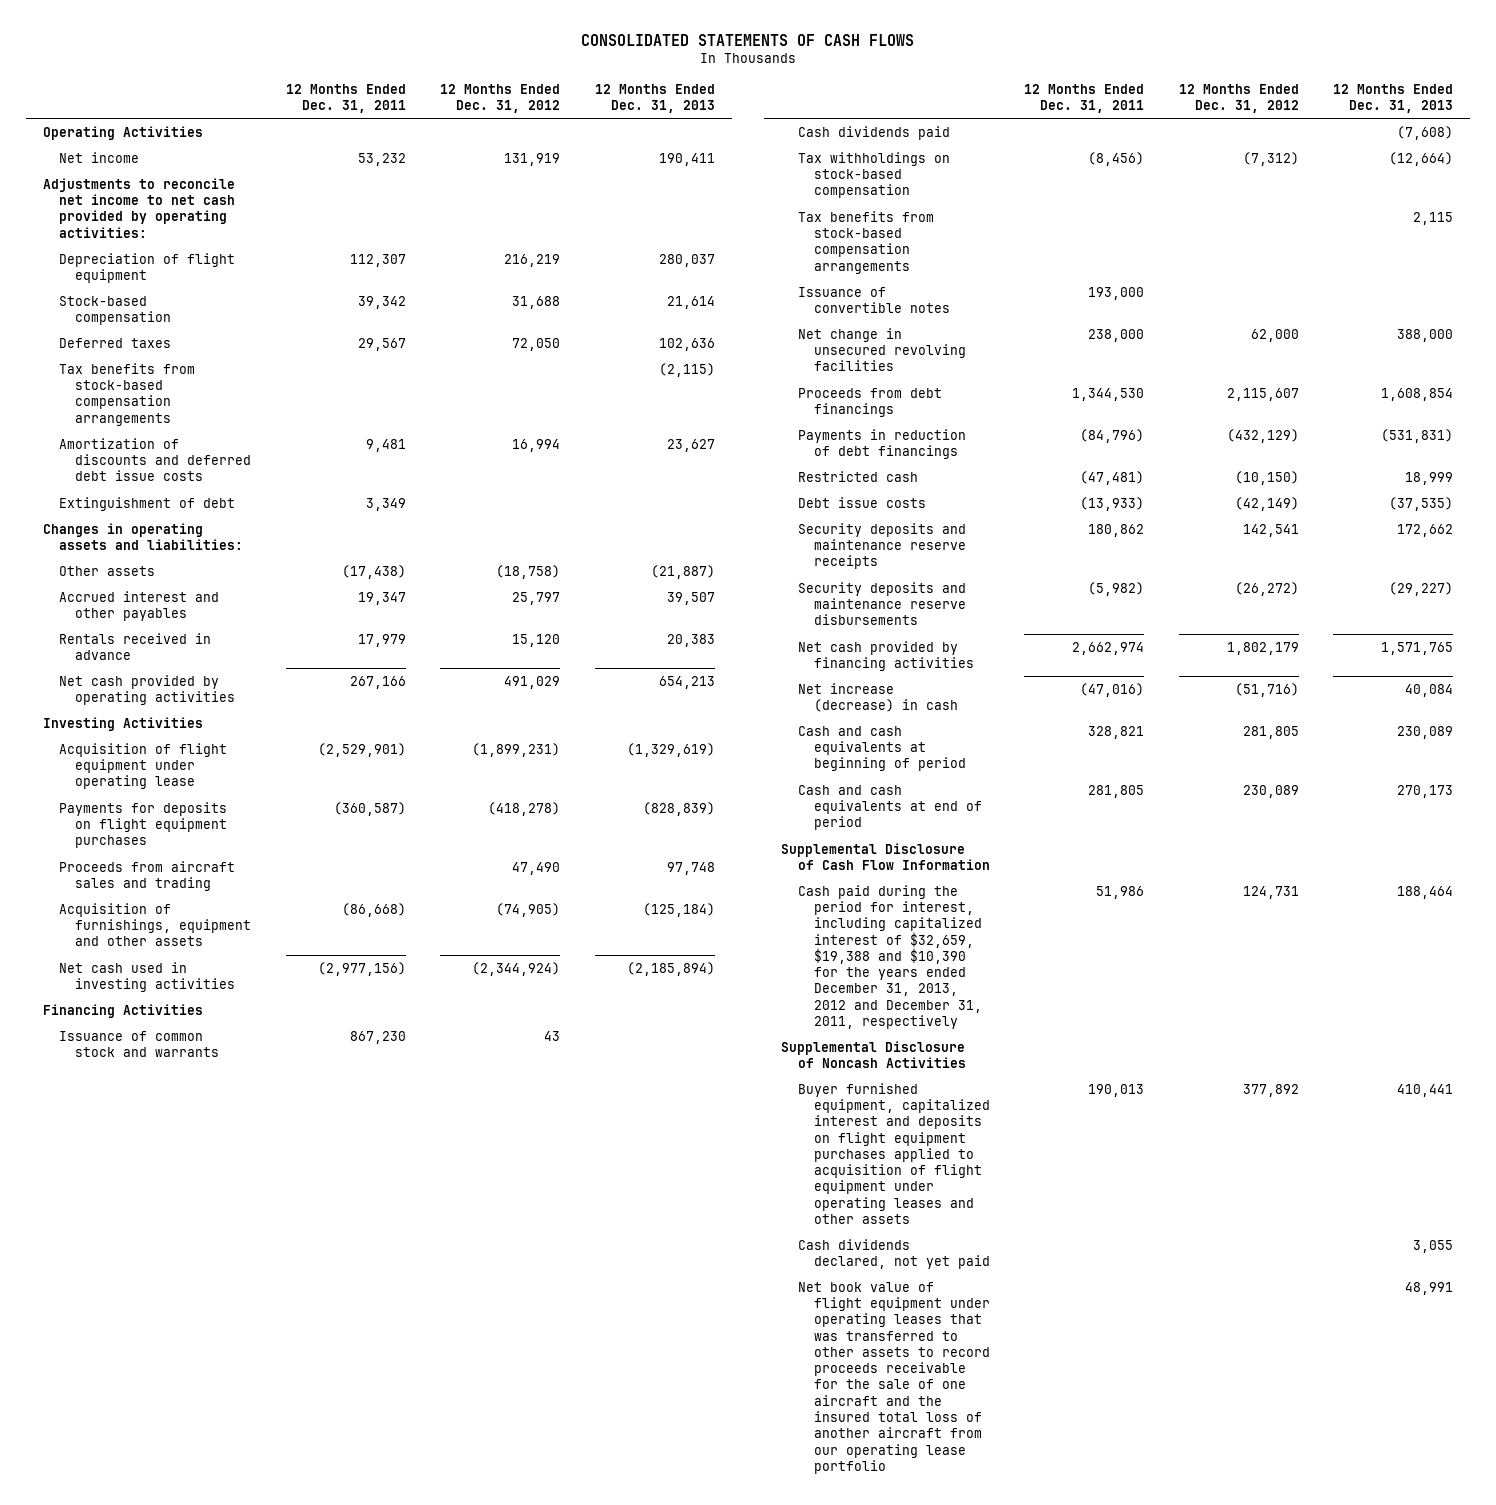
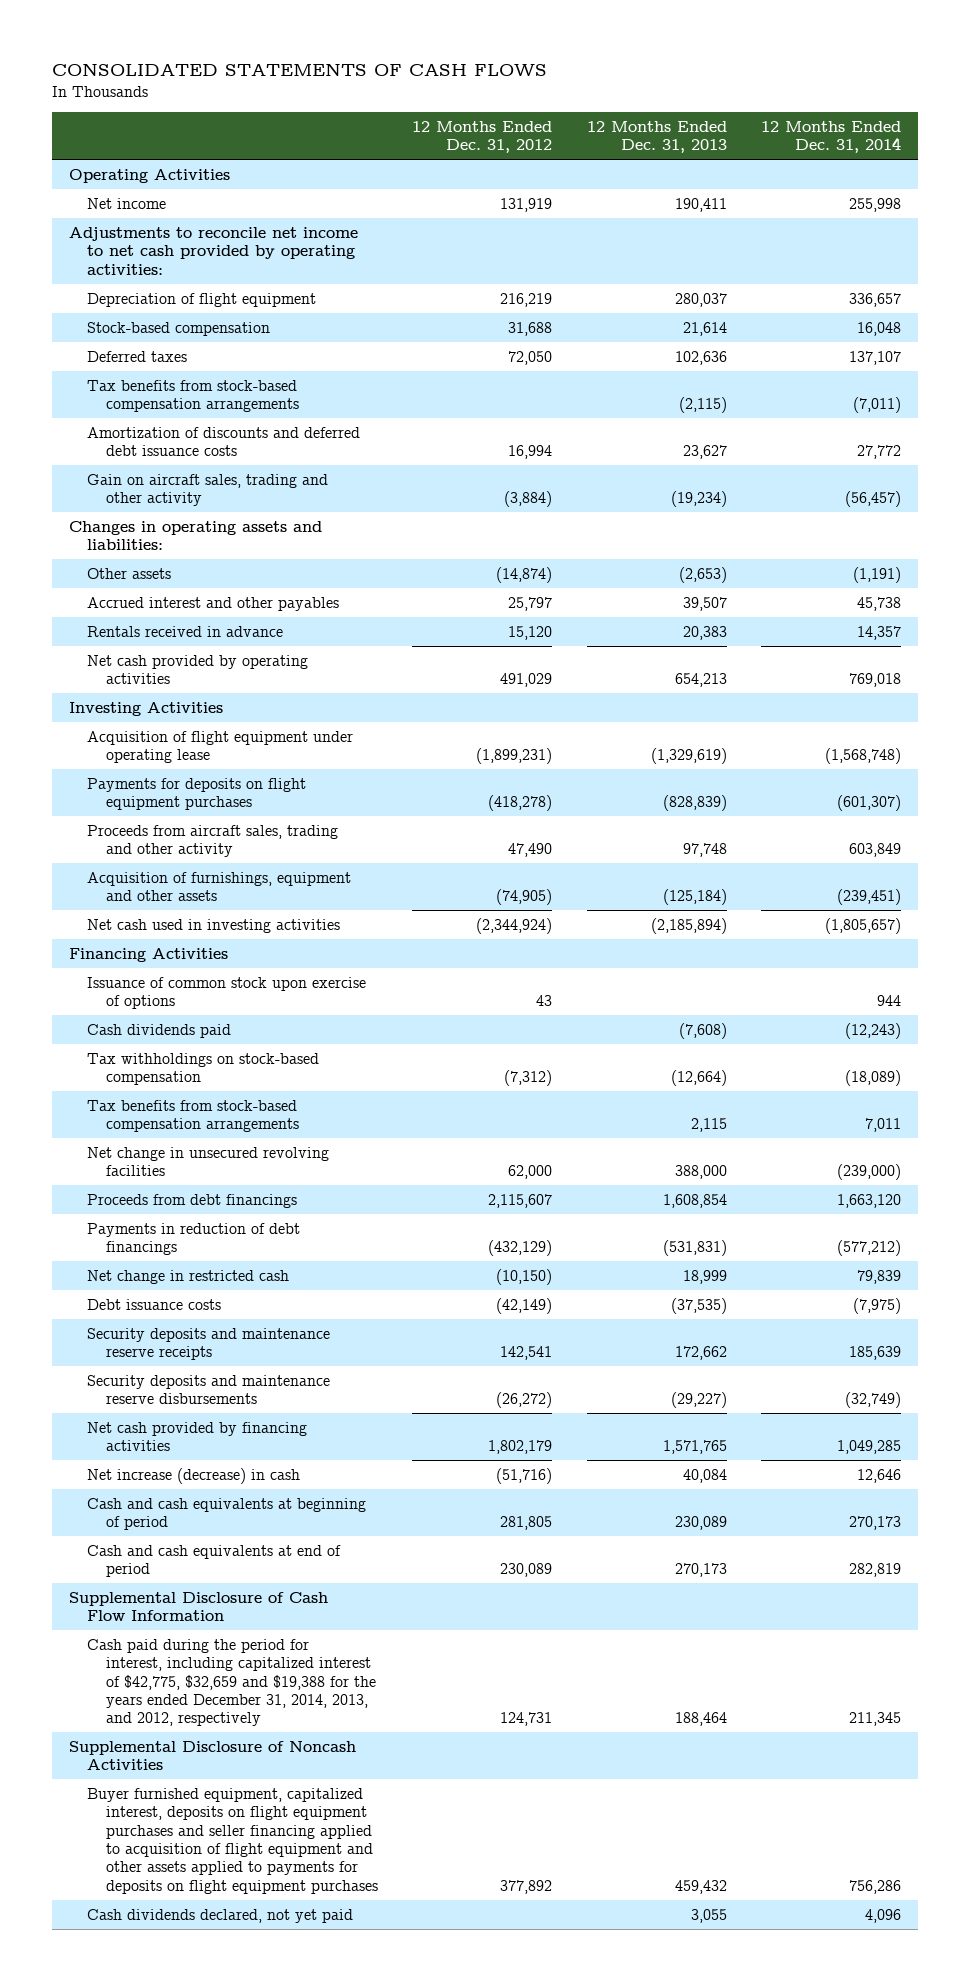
[285,83,406,114] 12 Months Ended Dec. 31, 2011 -> none
none -> [761,120,902,154] 12 Months Ended Dec. 31, 2014
[59,496,236,511] Extinguishment of debt -> none
[59,437,252,482] Amortization of discounts and deferred debt issue costs -> [87,426,361,457] Amortization of discounts and deferred debt issuance costs
none -> [87,473,329,507] Gain on aircraft sales, trading and other activity
[496,564,561,579] (18,758) -> [496,566,553,583] (14,874)
[650,564,715,579] (21,887) -> [678,566,727,583] (2,653)
[59,860,236,892] Proceeds from aircraft sales and trading -> [87,824,339,858] Proceeds from aircraft sales, trading and other activity
[59,1030,220,1058] Issuance of common stock and warrants -> [87,976,367,1010] Issuance of common stock upon exercise of options
[797,286,951,314] Issuance of convertible notes -> none
[797,470,918,482] Restricted cash -> [87,1269,290,1284] Net change in restricted cash
[797,496,926,508] Debt issue costs -> [87,1298,222,1310] Debt issuance costs
[797,884,983,1030] Cash paid during the period for interest, including capitalized interest of $32,659, $19,388 and $10,390 for the years ended December 31, 2013, 2012 and December 31, 2011, respectively -> [87,1638,376,1727] Cash paid during the period for interest, including capitalized interest of $42,775, $32,659 and $19,388 for the years ended December 31, 2014, 2013, and 2012, respectively
[797,1082,991,1225] Buyer furnished equipment, capitalized interest and deposits on flight equipment purchases applied to acquisition of flight equipment under operating leases and other assets -> [87,1787,378,1894] Buyer furnished equipment, capitalized interest, deposits on flight equipment purchases and seller financing applied to acquisition of flight equipment and other assets applied to payments for deposits on flight equipment purchases
[1397,1083,1454,1097] 410,441 -> [674,1879,727,1894] 459,432
[797,1281,991,1474] Net book value of flight equipment under operating leases that was transferred to other assets to record proceeds receivable for the sale of one aircraft and the insured total loss of another aircraft from our operating lease portfolio -> none

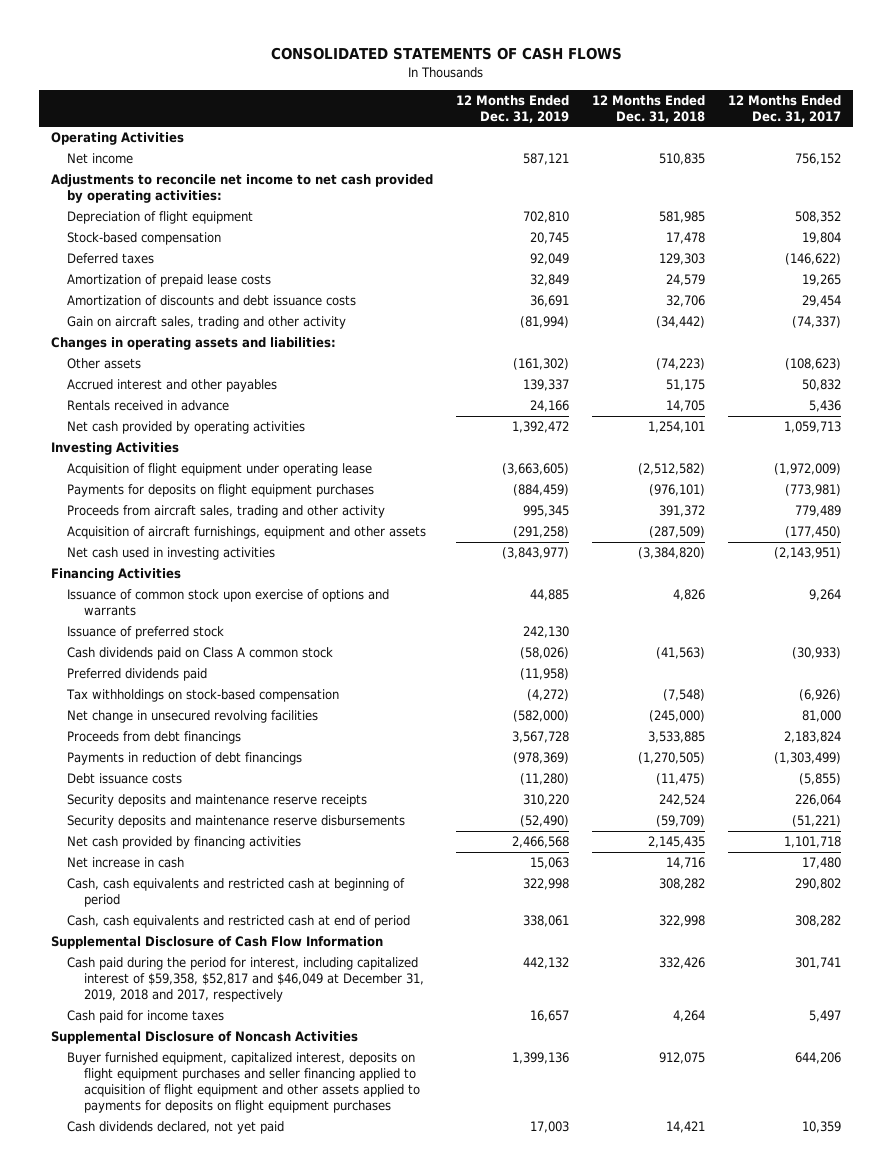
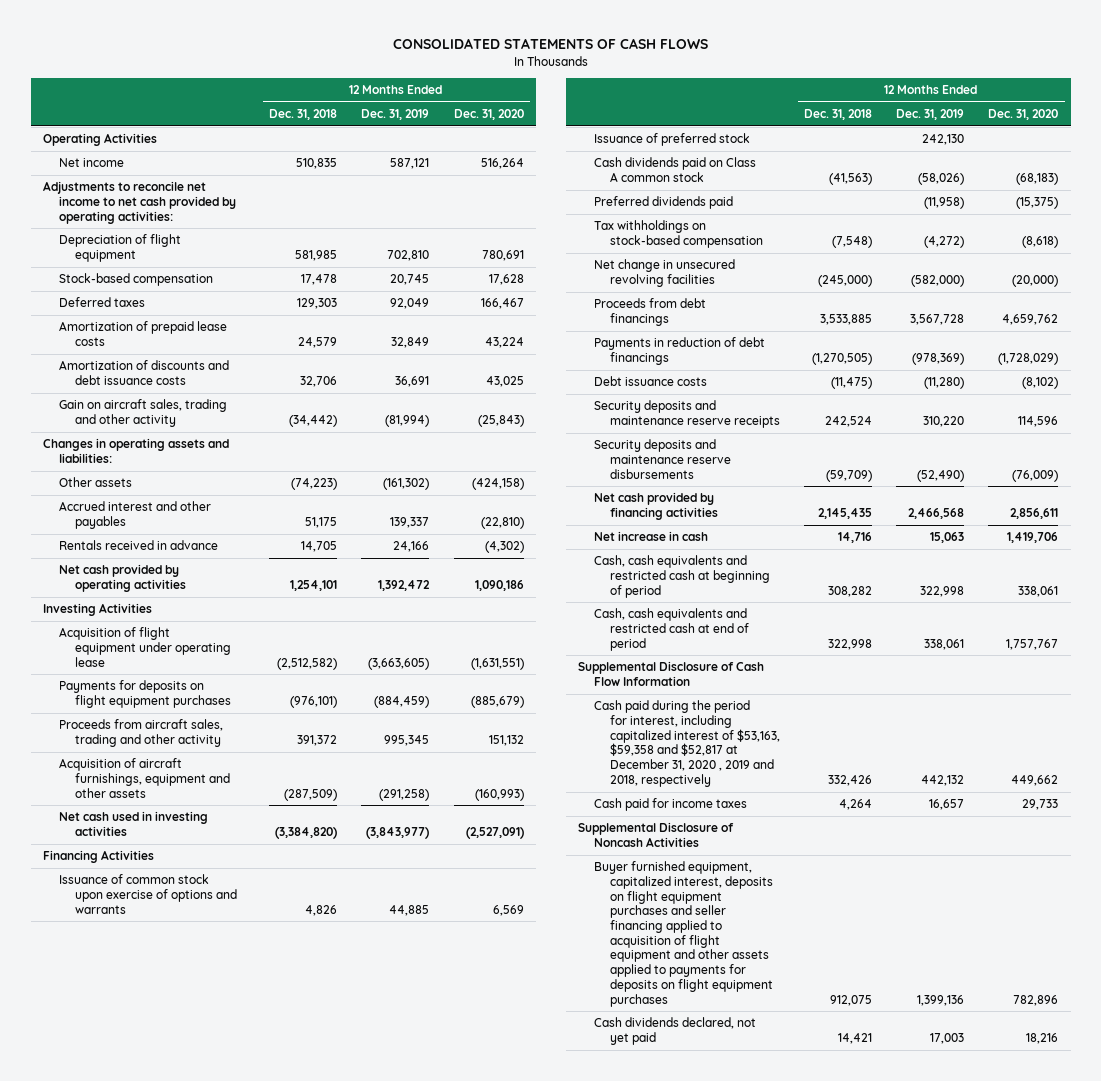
[728,94,842,123] 12 Months Ended Dec. 31, 2017 -> none
none -> [453,108,524,120] Dec. 31, 2020
[67,957,425,1003] Cash paid during the period for interest, including capitalized interest of $59,358, $52,817 and $46,049 at December 31, 2019, 2018 and 2017, respectively -> [593,700,780,787] Cash paid during the period for interest, including capitalized interest of $53,163, $59,358 and $52,817 at December 31, 2020 , 2019 and 2018, respectively

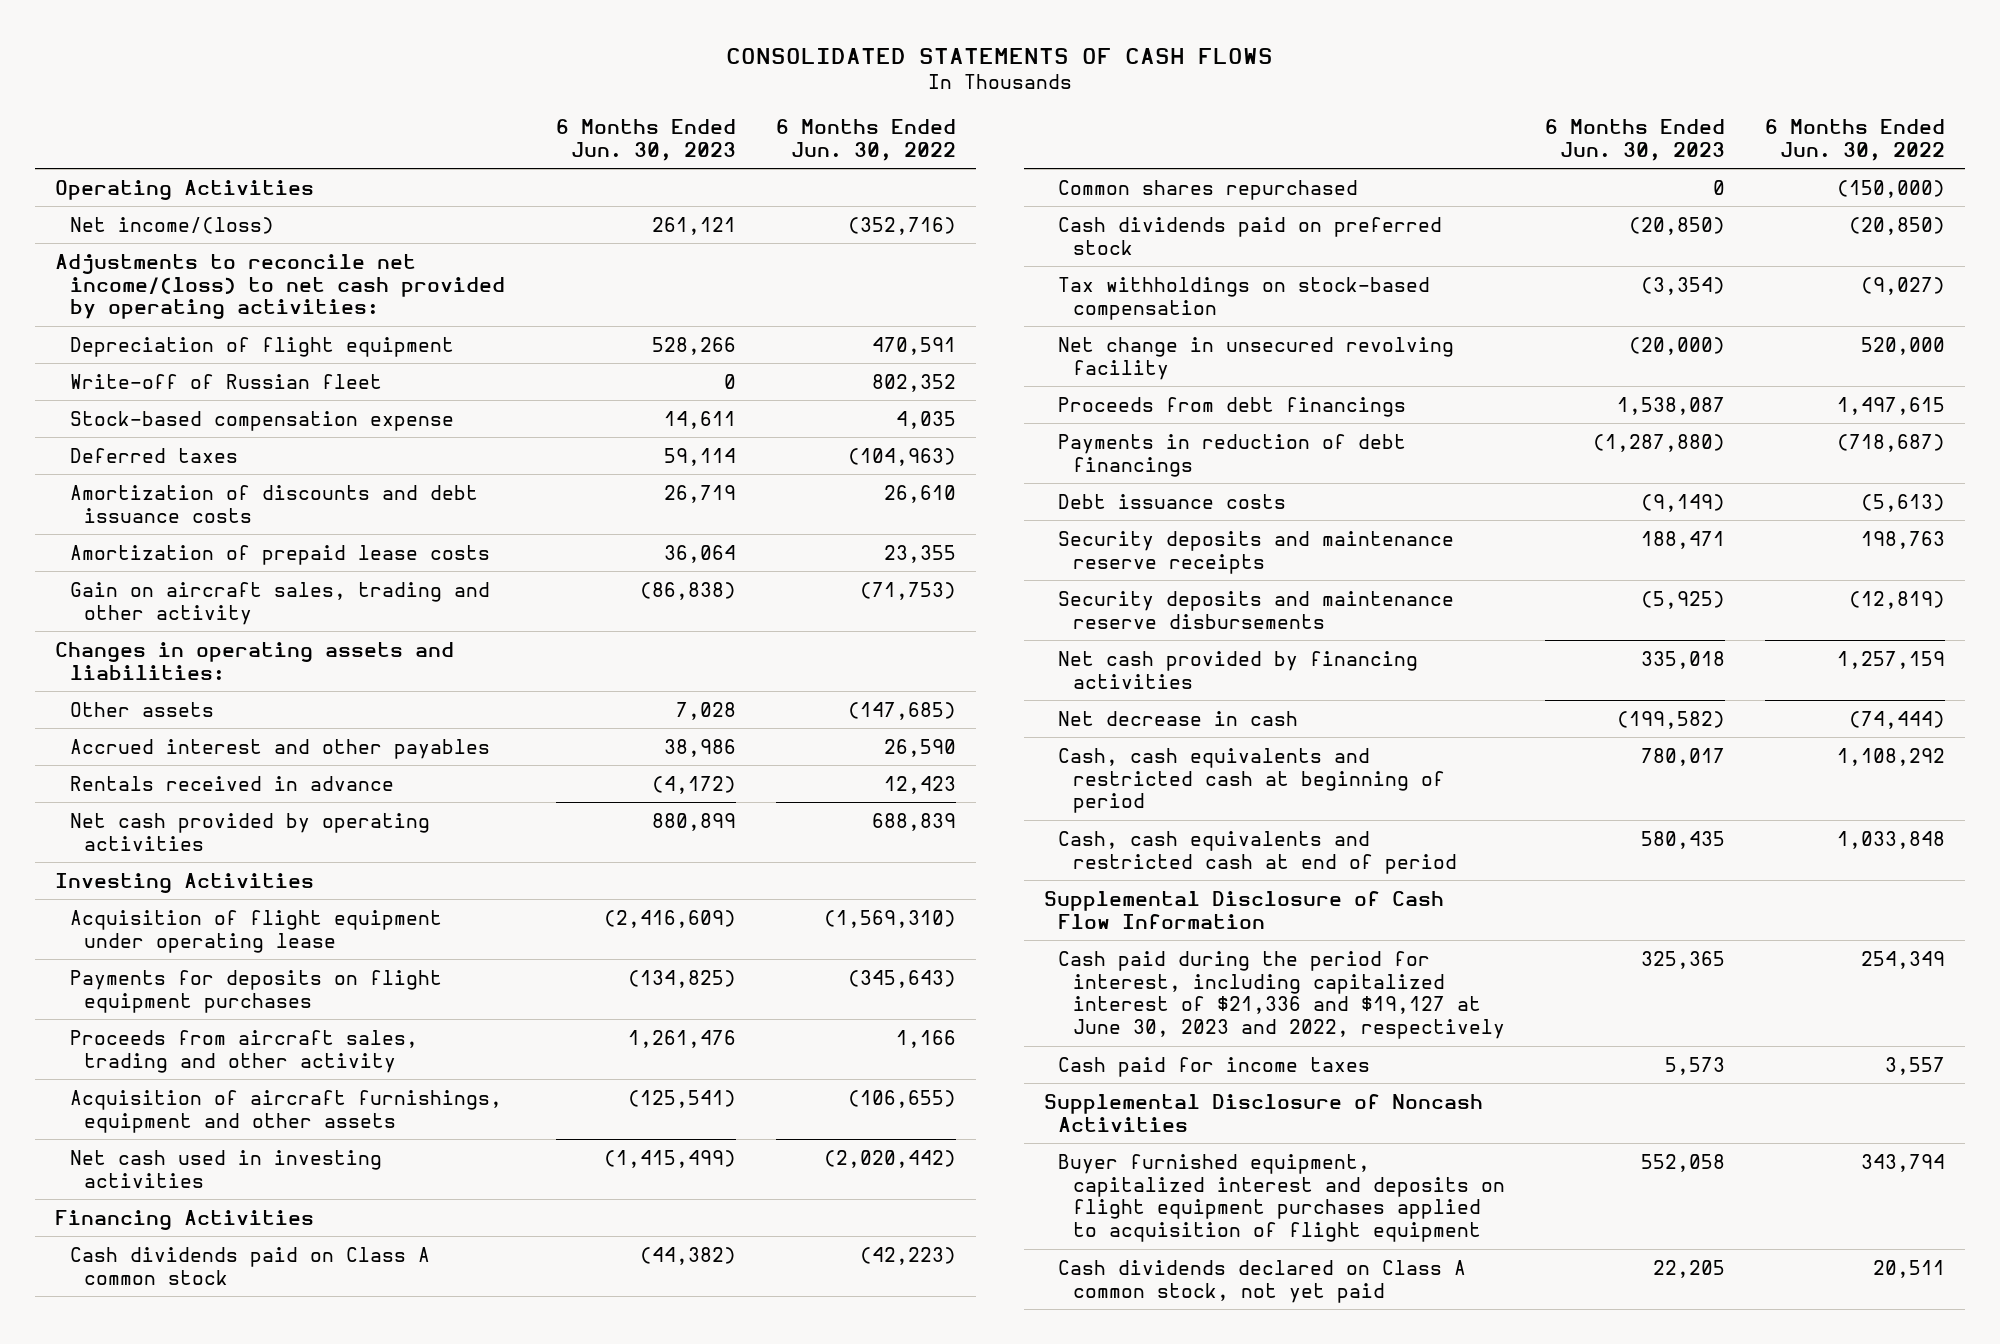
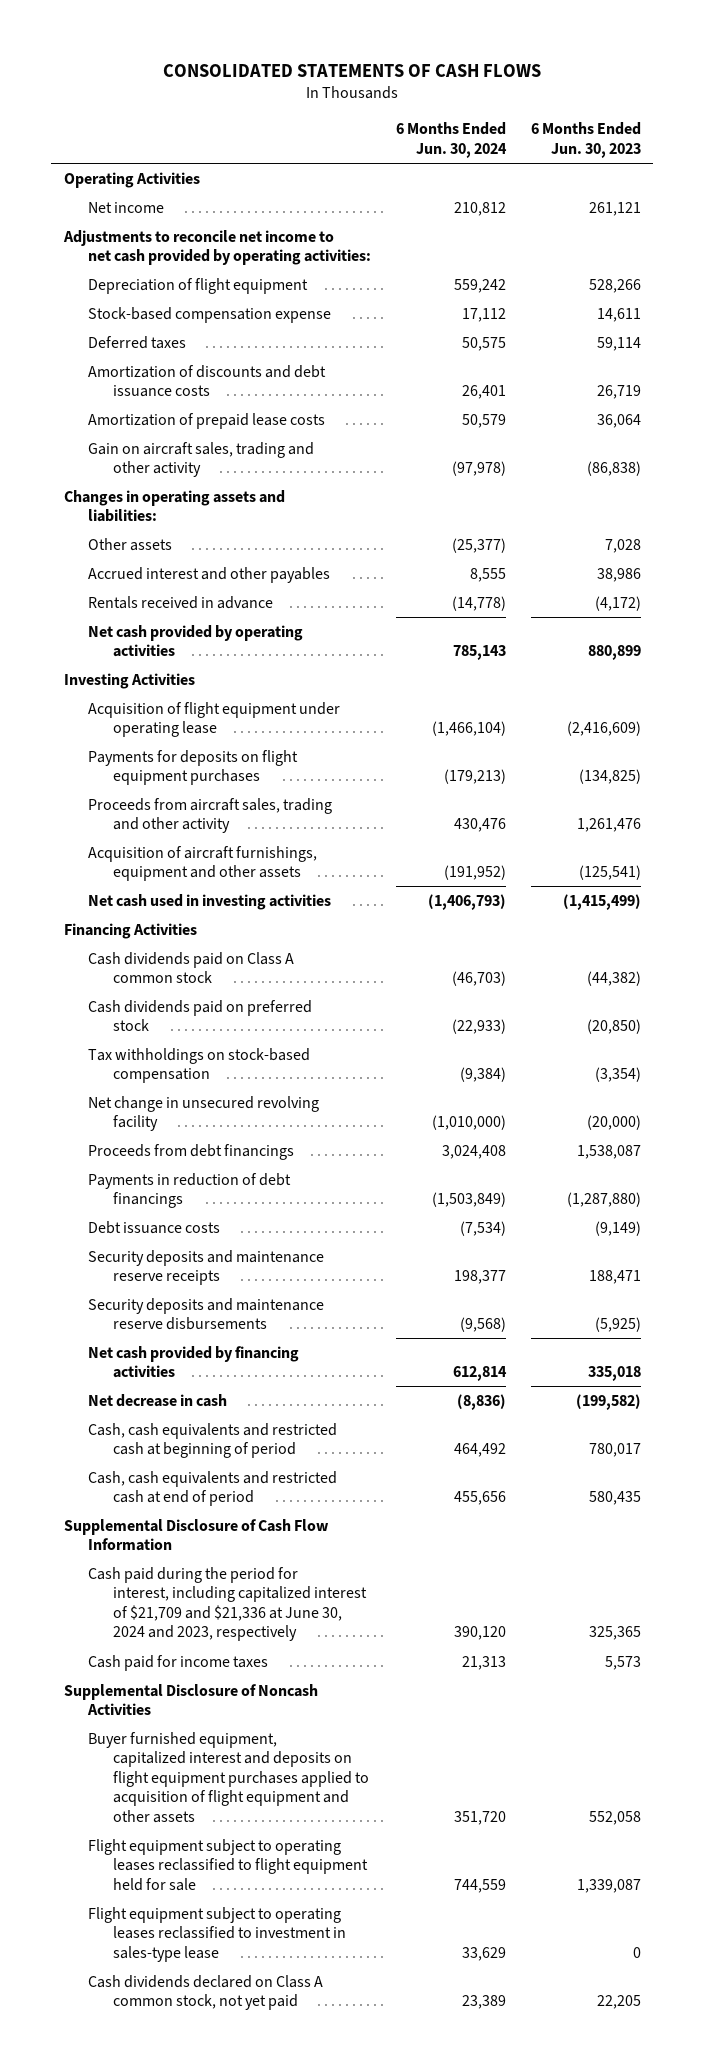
[776,119,957,161] 6 Months Ended Jun. 30, 2022 -> none
none -> [396,122,508,158] 6 Months Ended Jun. 30, 2024
[69,216,274,234] Net income/(loss) -> [88,201,165,213] Net income
[54,253,505,320] Adjustments to reconcile net income/(loss) to net cash provided by operating activities: -> [62,229,372,266] Adjustments to reconcile net income to net cash provided by operating activities:
[69,373,382,389] Write-off of Russian fleet -> none
[1058,179,1359,200] Common shares repurchased -> none
[1058,950,1506,1040] Cash paid during the period for interest, including capitalized interest of $21,336 and $19,127 at June 30, 2023 and 2022, respectively -> [88,1566,368,1642] Cash paid during the period for interest, including capitalized interest of $21,709 and $21,336 at June 30, 2024 and 2023, respectively
[1058,1153,1506,1243] Buyer furnished equipment, capitalized interest and deposits on flight equipment purchases applied to acquisition of flight equipment -> [88,1731,370,1823] Buyer furnished equipment, capitalized interest and deposits on flight equipment purchases applied to acquisition of flight equipment and other assets
none -> [88,1838,369,1891] Flight equipment subject to operating leases reclassified to flight equipment held for sale
none -> [88,1906,347,1962] Flight equipment subject to operating leases reclassified to investment in sales-type lease

